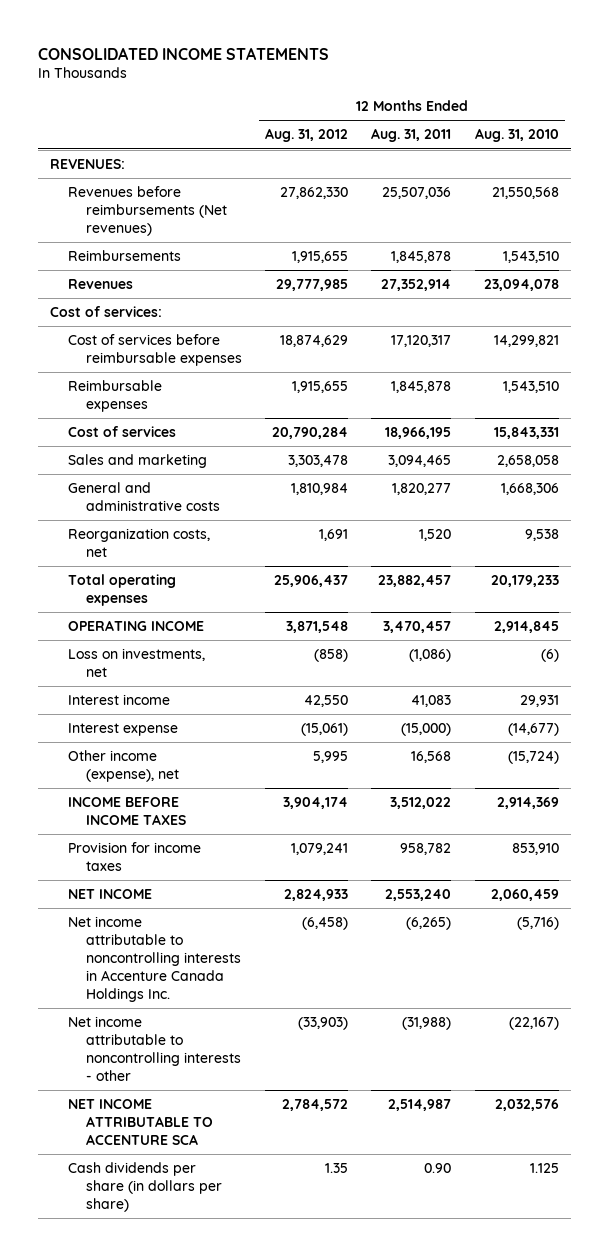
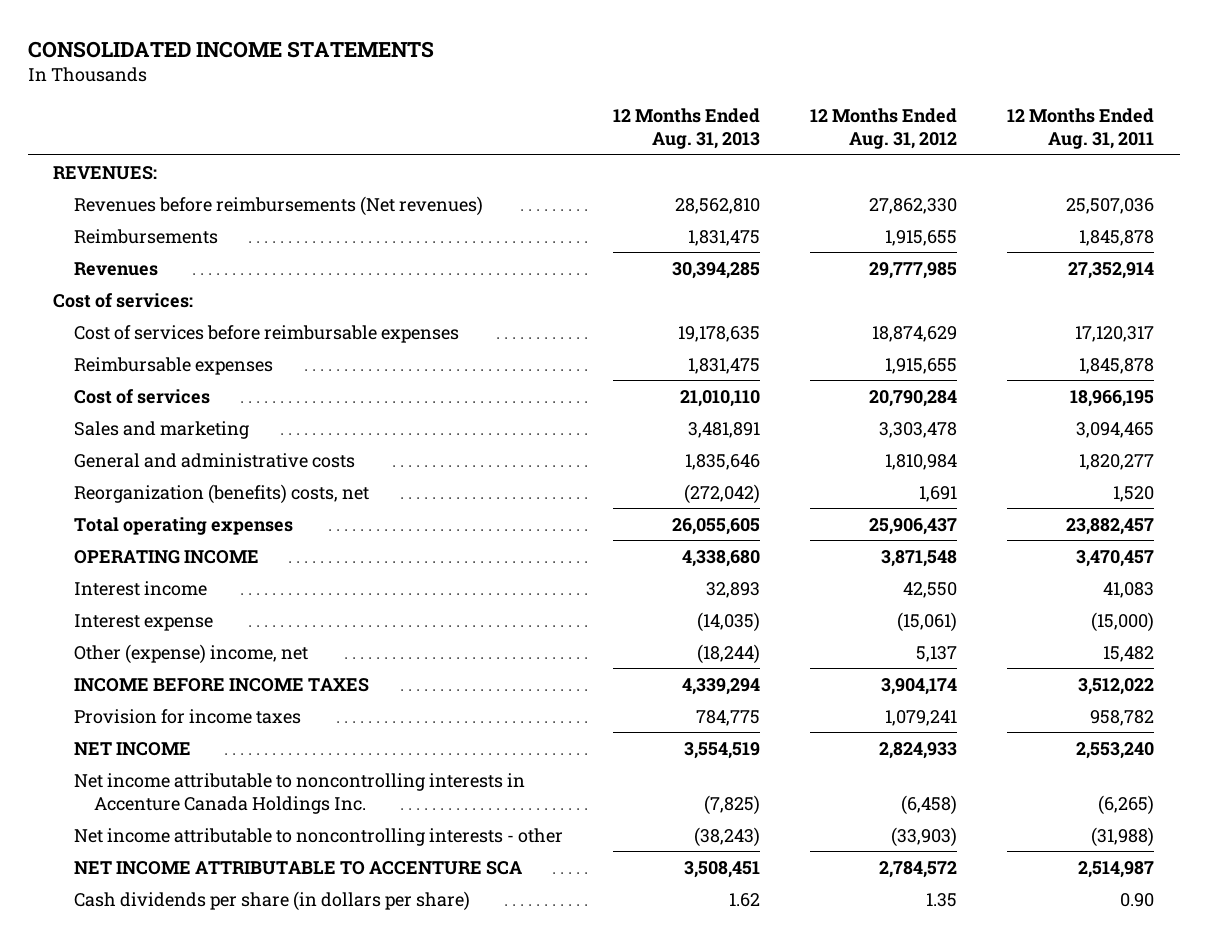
[474,128,559,143] Aug. 31, 2010 -> none
none -> [613,107,761,149] 12 Months Ended Aug. 31, 2013
[67,528,210,557] Reorganization costs, net -> [73,483,369,504] Reorganization (benefits) costs, net
[67,648,205,677] Loss on investments, net -> none
[67,750,179,782] Other income (expense), net -> [73,643,308,664] Other (expense) income, net
[313,751,349,764] 5,995 -> [916,645,958,662] 5,137
[411,751,452,764] 16,568 -> [1103,645,1155,662] 15,482

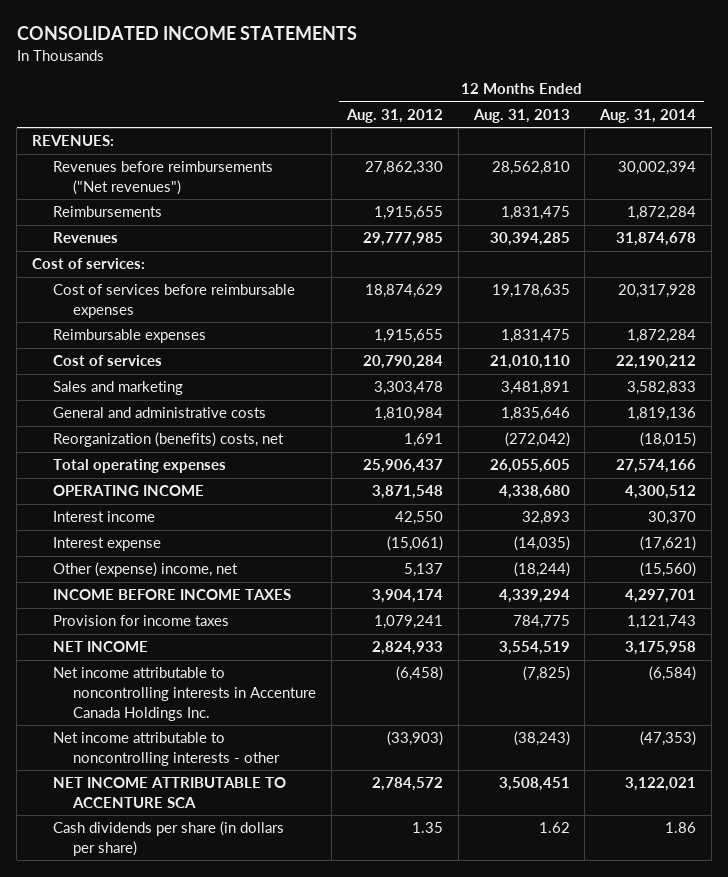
[1007,107,1155,149] 12 Months Ended Aug. 31, 2011 -> none
none -> [599,108,697,123] Aug. 31, 2014
[73,195,483,216] Revenues before reimbursements (Net revenues) -> [52,161,273,195] Revenues before reimbursements ("Net revenues")

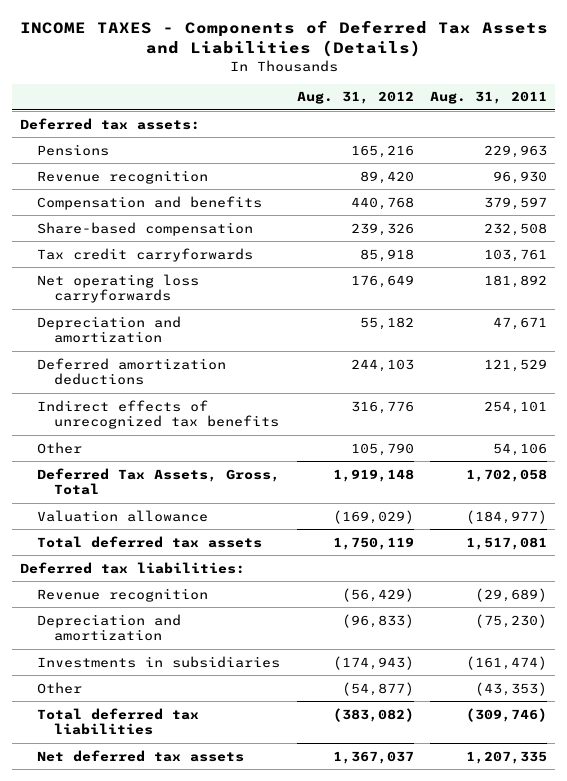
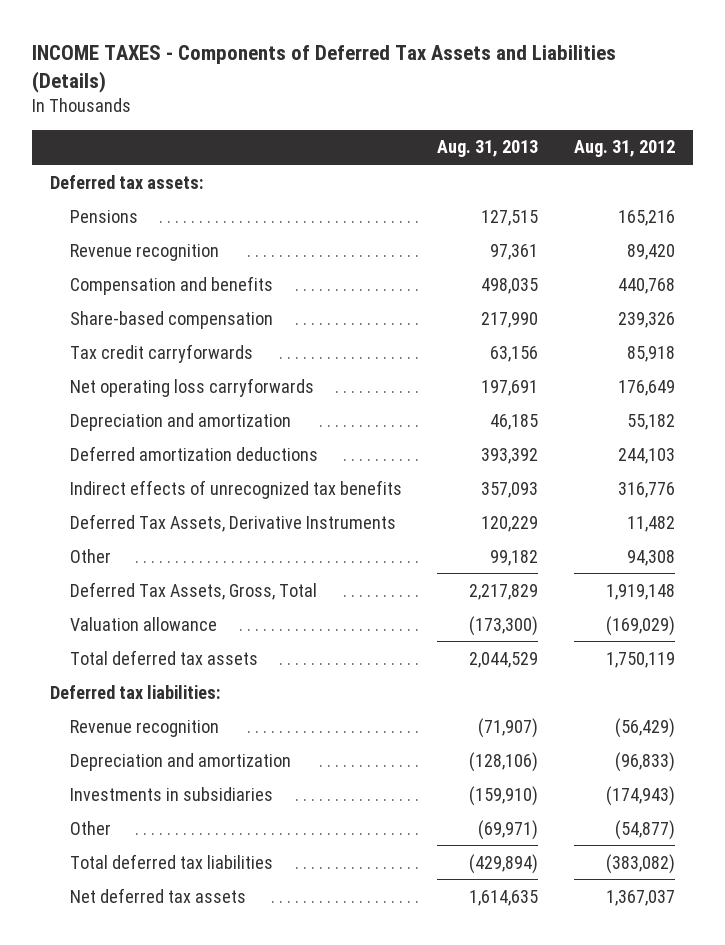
[429,91,547,105] Aug. 31, 2011 -> none
none -> [437,140,539,158] Aug. 31, 2013
none -> [69,513,396,532] Deferred Tax Assets, Derivative Instruments
[350,442,414,456] 105,790 -> [626,549,675,566] 94,308

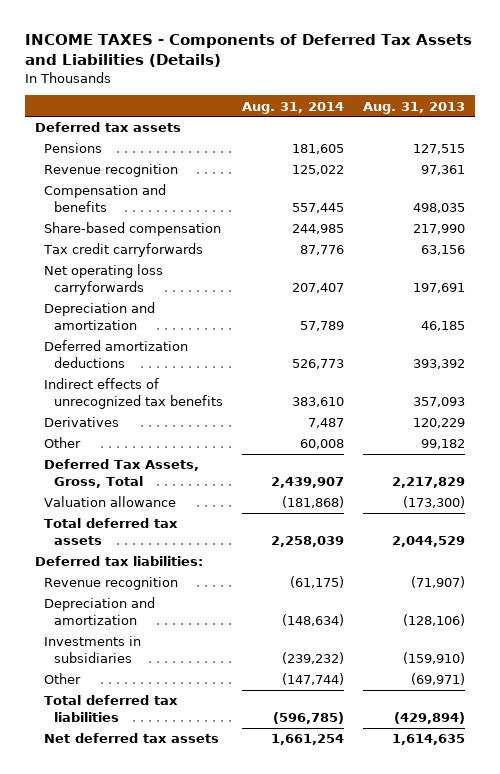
[573,140,675,158] Aug. 31, 2012 -> none
none -> [241,101,344,114] Aug. 31, 2014
[49,174,203,189] Deferred tax assets: -> [34,122,181,133] Deferred tax assets
[69,513,396,532] Deferred Tax Assets, Derivative Instruments -> [44,417,120,428] Derivatives

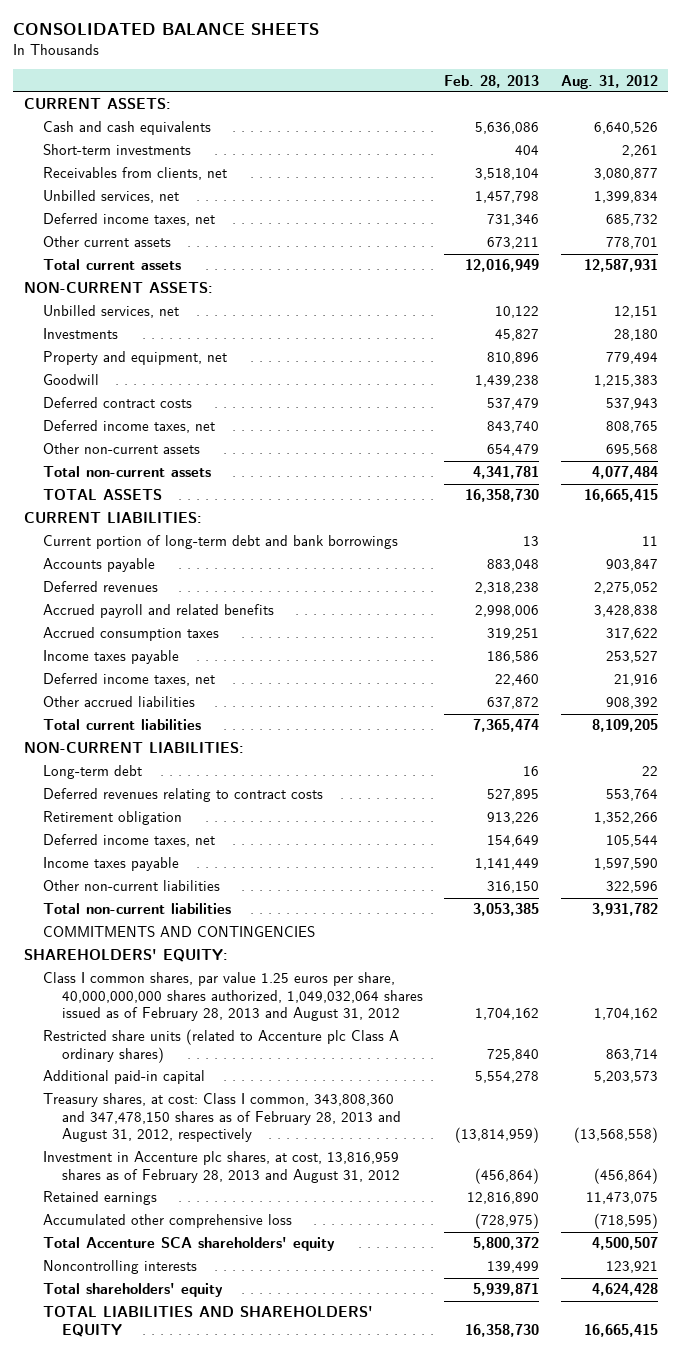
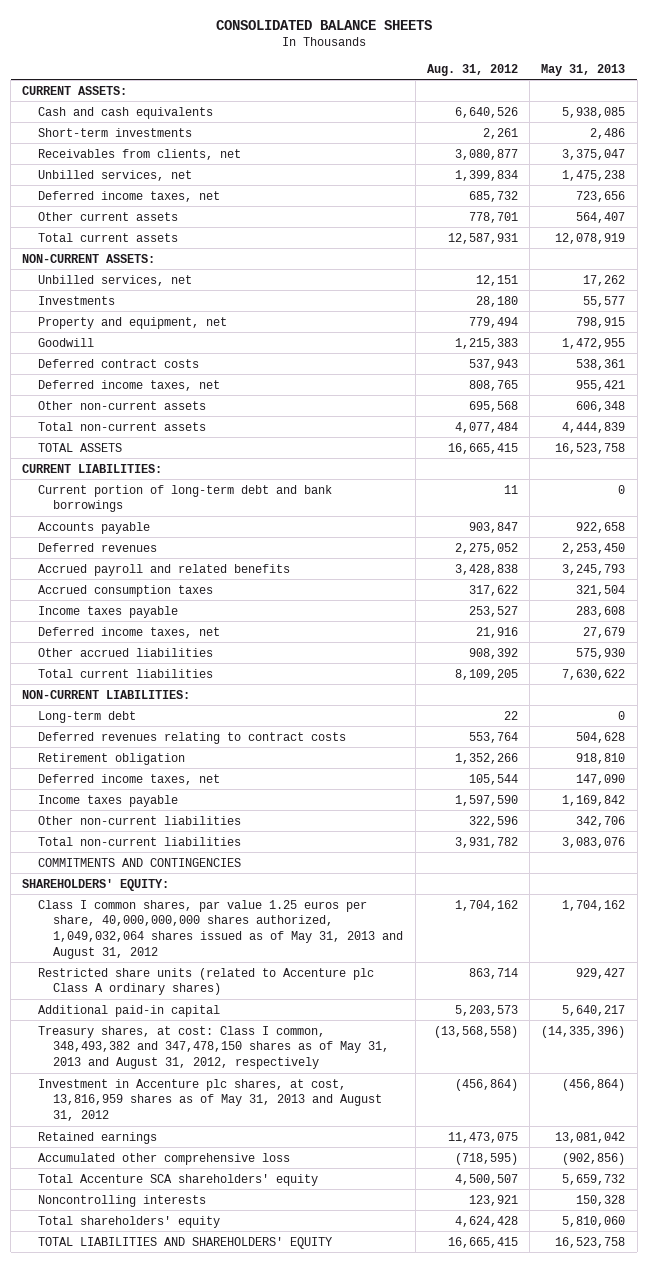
[444,74,540,88] Feb. 28, 2013 -> none
none -> [541,63,626,76] May 31, 2013
[42,972,423,1022] Class I common shares, par value 1.25 euros per share, 40,000,000,000 shares authorized, 1,049,032,064 shares issued as of February 28, 2013 and August 31, 2012 -> [37,899,404,959] Class I common shares, par value 1.25 euros per share, 40,000,000,000 shares authorized, 1,049,032,064 shares issued as of May 31, 2013 and August 31, 2012
[42,1093,401,1143] Treasury shares, at cost: Class I common, 343,808,360 and 347,478,150 shares as of February 28, 2013 and August 31, 2012, respectively -> [37,1025,390,1069] Treasury shares, at cost: Class I common, 348,493,382 and 347,478,150 shares as of May 31, 2013 and August 31, 2012, respectively
[42,1151,400,1183] Investment in Accenture plc shares, at cost, 13,816,959 shares as of February 28, 2013 and August 31, 2012 -> [37,1078,383,1121] Investment in Accenture plc shares, at cost, 13,816,959 shares as of May 31, 2013 and August 31, 2012

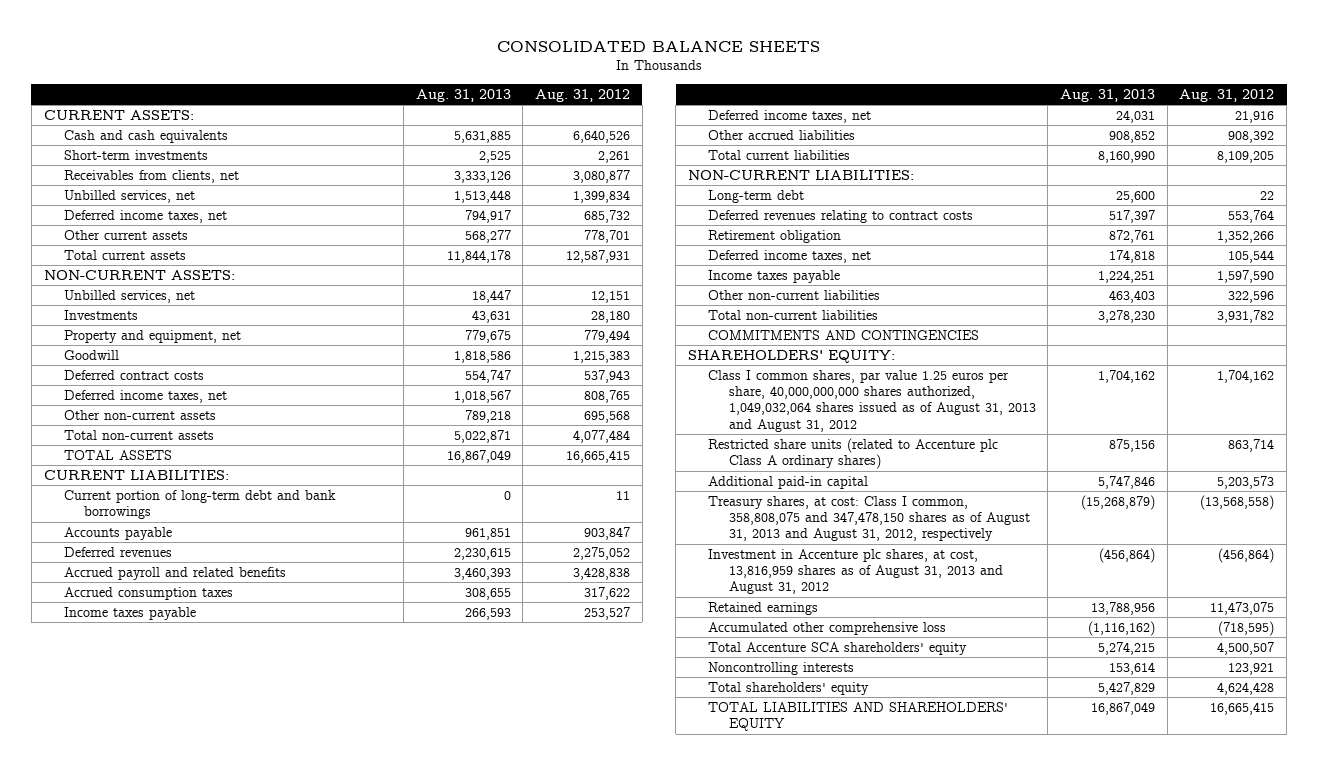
[541,63,626,76] May 31, 2013 -> none
none -> [415,88,511,102] Aug. 31, 2013
[37,899,404,959] Class I common shares, par value 1.25 euros per share, 40,000,000,000 shares authorized, 1,049,032,064 shares issued as of May 31, 2013 and August 31, 2012 -> [708,369,1036,432] Class I common shares, par value 1.25 euros per share, 40,000,000,000 shares authorized, 1,049,032,064 shares issued as of August 31, 2013 and August 31, 2012
[37,1025,390,1069] Treasury shares, at cost: Class I common, 348,493,382 and 347,478,150 shares as of May 31, 2013 and August 31, 2012, respectively -> [708,495,1030,542] Treasury shares, at cost: Class I common, 358,808,075 and 347,478,150 shares as of August 31, 2013 and August 31, 2012, respectively
[37,1078,383,1121] Investment in Accenture plc shares, at cost, 13,816,959 shares as of May 31, 2013 and August 31, 2012 -> [708,548,1003,595] Investment in Accenture plc shares, at cost, 13,816,959 shares as of August 31, 2013 and August 31, 2012

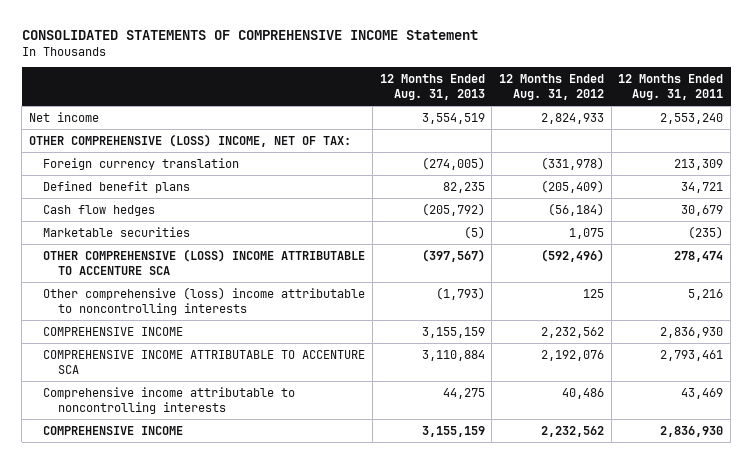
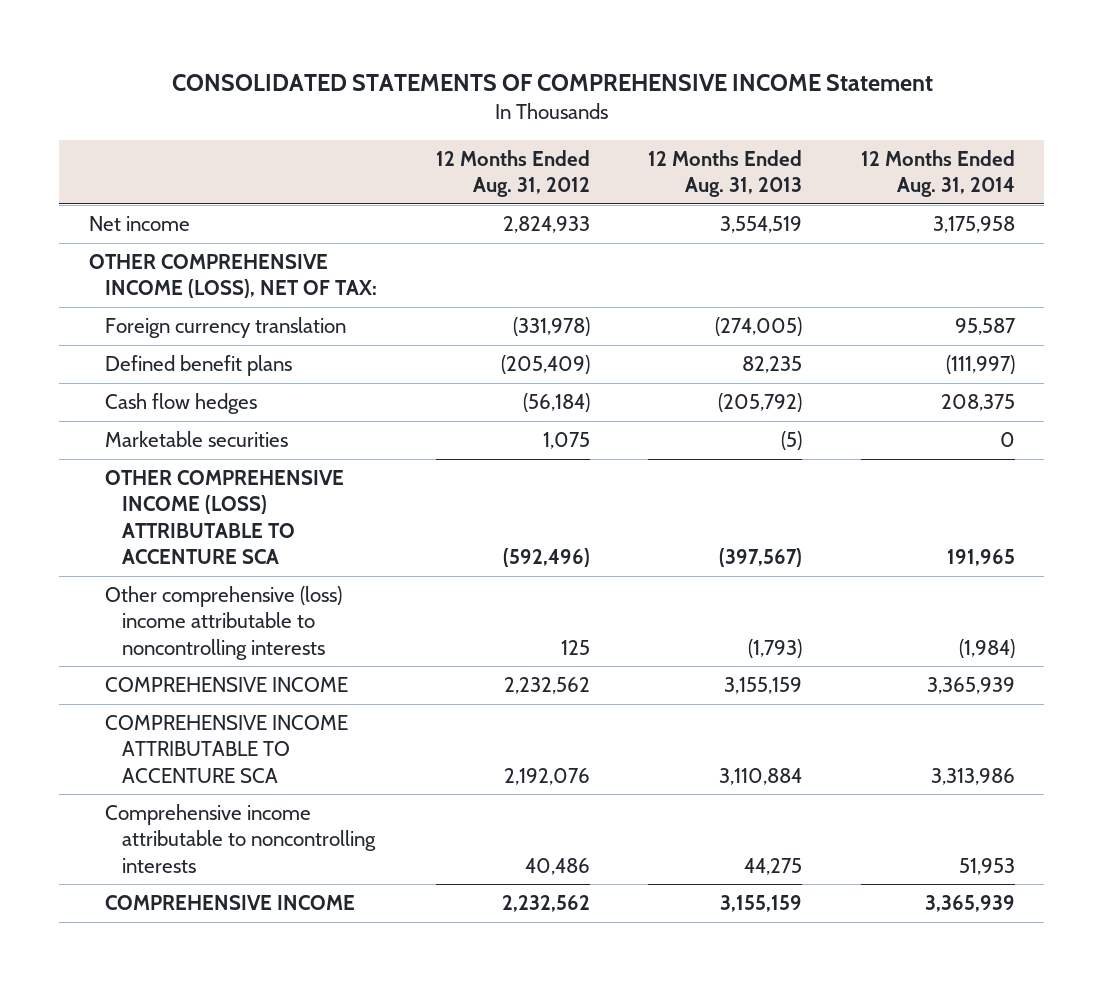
[618,73,724,100] 12 Months Ended Aug. 31, 2011 -> none
none -> [860,149,1015,197] 12 Months Ended Aug. 31, 2014
[28,133,351,147] OTHER COMPREHENSIVE (LOSS) INCOME, NET OF TAX: -> [88,254,378,299] OTHER COMPREHENSIVE INCOME (LOSS), NET OF TAX:
[43,248,366,275] OTHER COMPREHENSIVE (LOSS) INCOME ATTRIBUTABLE TO ACCENTURE SCA -> [105,470,345,565] OTHER COMPREHENSIVE INCOME (LOSS) ATTRIBUTABLE TO ACCENTURE SCA

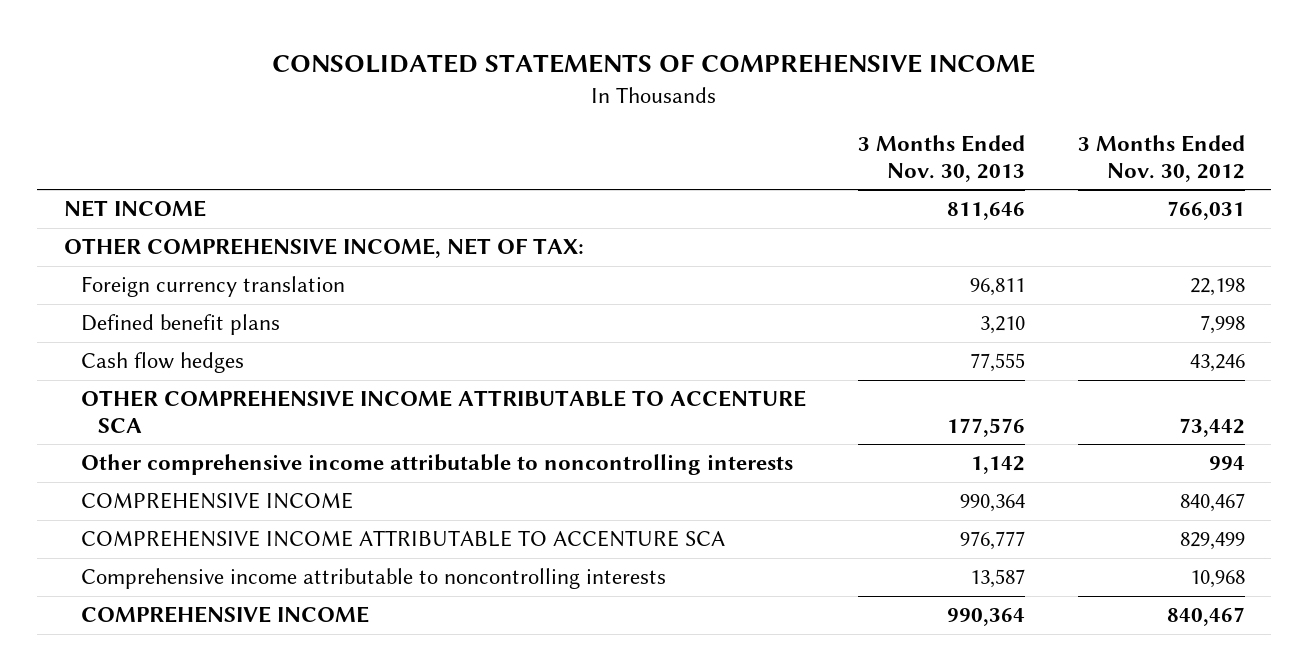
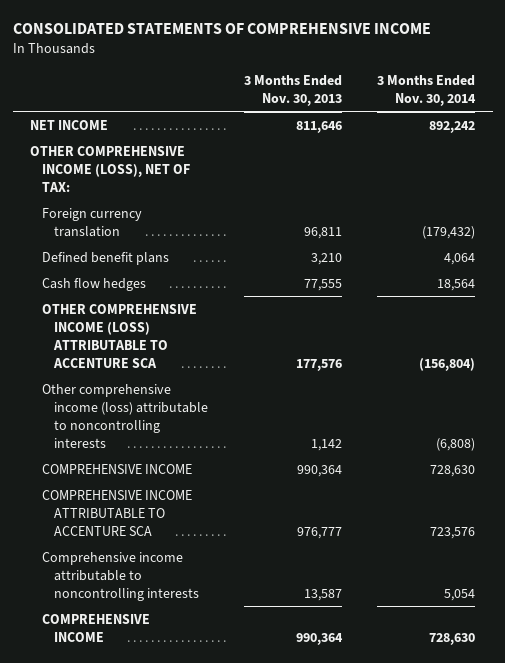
[1078,135,1246,182] 3 Months Ended Nov. 30, 2012 -> none
none -> [376,74,476,106] 3 Months Ended Nov. 30, 2014
[63,238,584,259] OTHER COMPREHENSIVE INCOME, NET OF TAX: -> [30,145,191,192] OTHER COMPREHENSIVE INCOME (LOSS), NET OF TAX:
[80,390,806,433] OTHER COMPREHENSIVE INCOME ATTRIBUTABLE TO ACCENTURE SCA -> [42,303,198,368] OTHER COMPREHENSIVE INCOME (LOSS) ATTRIBUTABLE TO ACCENTURE SCA
[80,454,793,476] Other comprehensive income attributable to noncontrolling interests -> [42,383,209,448] Other comprehensive income (loss) attributable to noncontrolling interests

